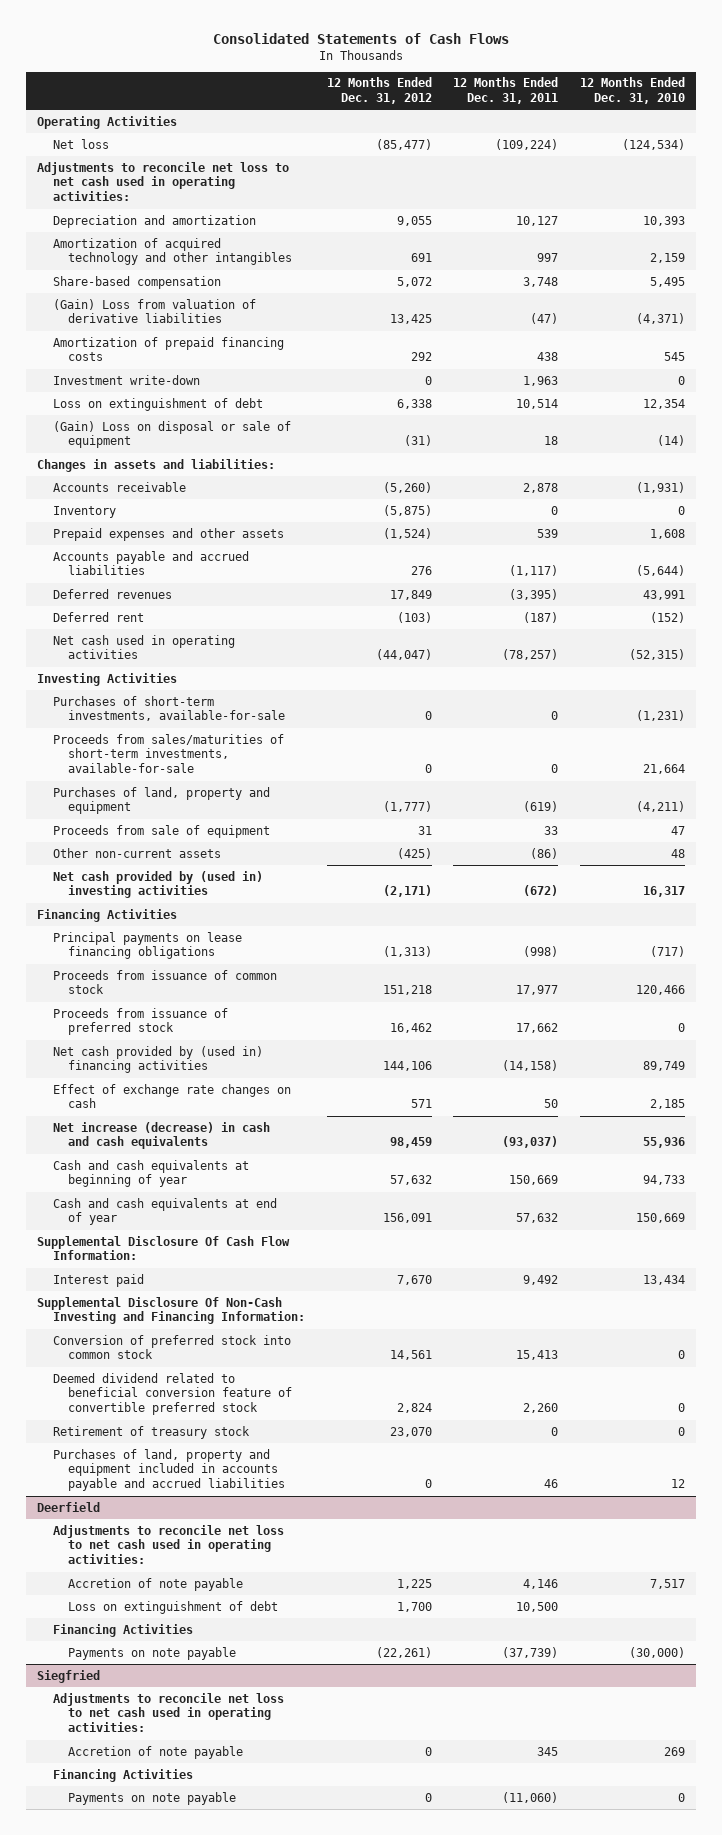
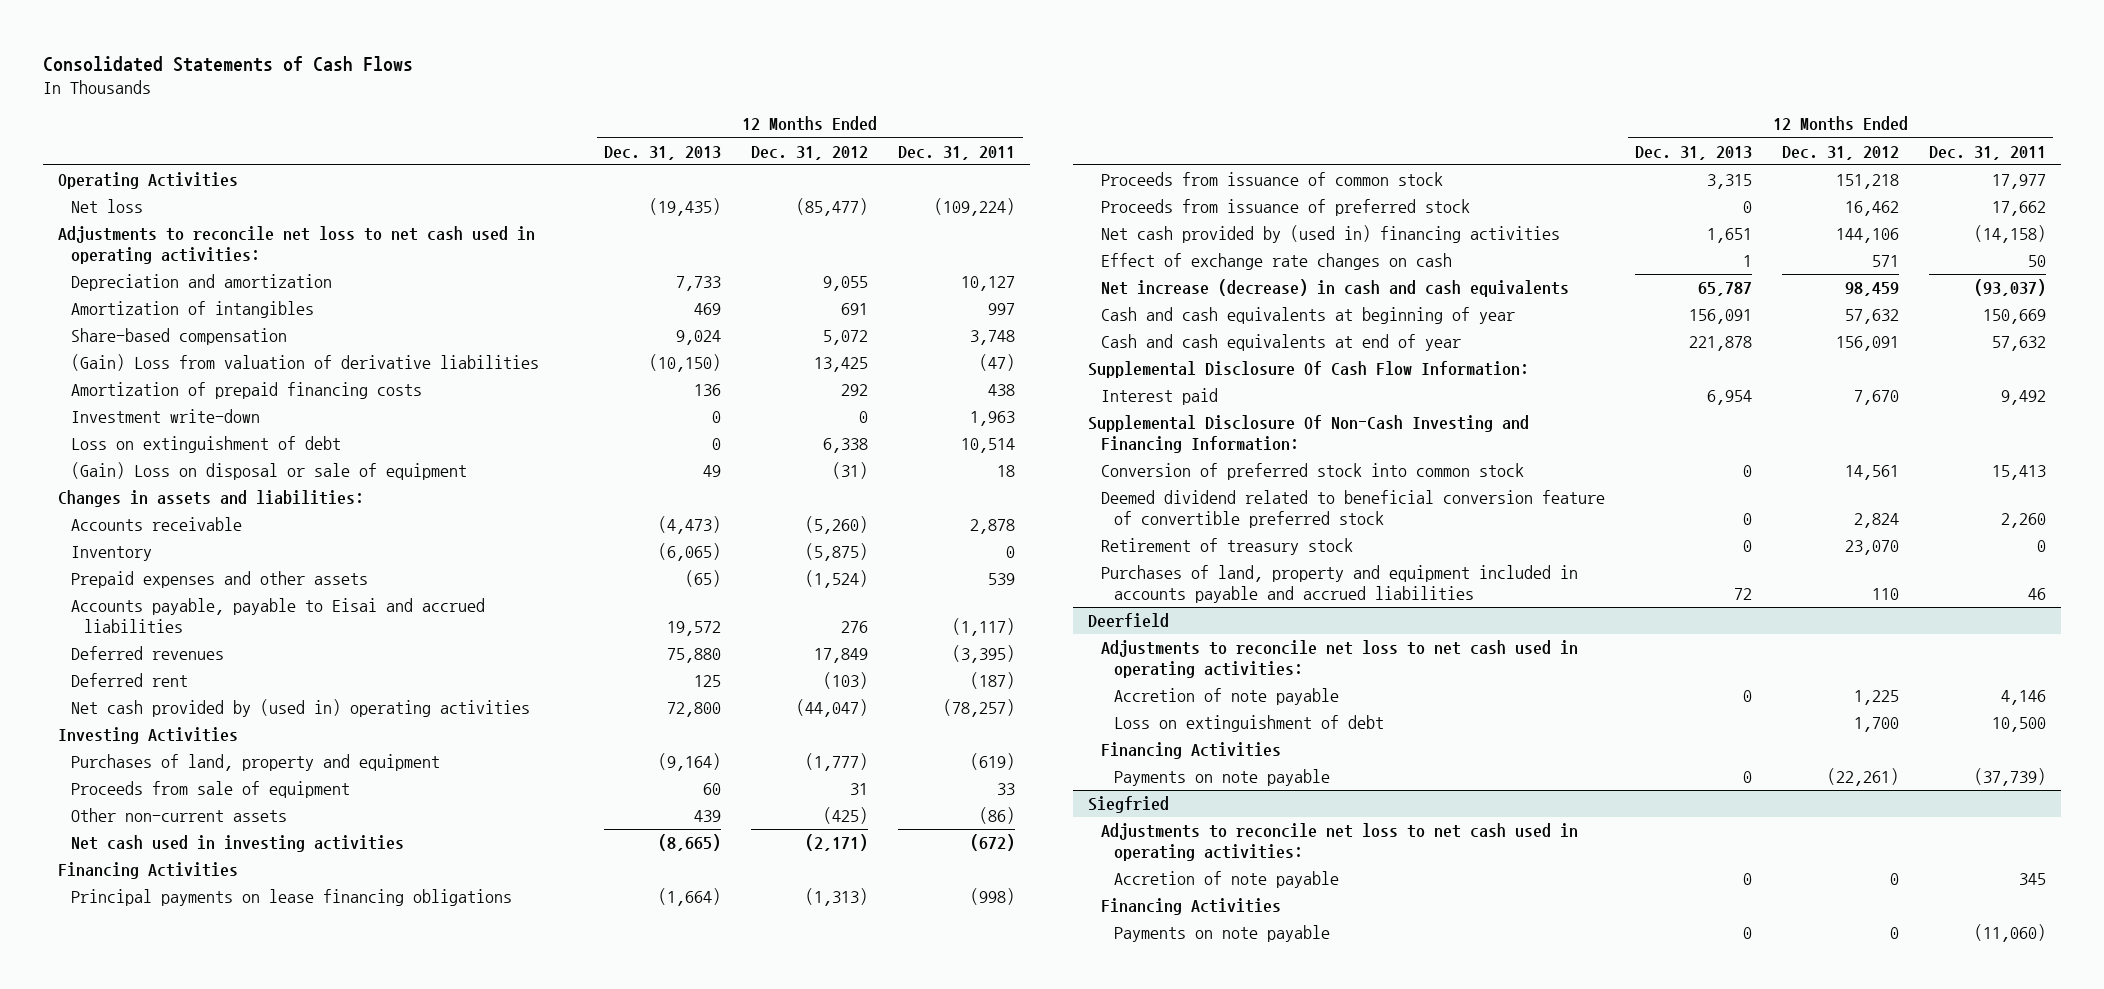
[579,77,685,105] 12 Months Ended Dec. 31, 2010 -> none
none -> [604,145,722,160] Dec. 31, 2013
[52,237,293,266] Amortization of acquired technology and other intangibles -> [70,301,314,319] Amortization of intangibles
[52,550,249,576] Accounts payable and accrued liabilities -> [70,598,485,634] Accounts payable, payable to Eisai and accrued liabilities
[52,634,235,660] Net cash used in operating activities -> [70,699,530,718] Net cash provided by (used in) operating activities
[52,695,286,722] Purchases of short-term investments, available-for-sale -> none
[52,733,284,774] Proceeds from sales/maturities of short-term investments, available-for-sale -> none
[52,870,263,899] Net cash provided by (used in) investing activities -> [70,835,404,853] Net cash used in investing activities
[424,1479,432,1489] 0 -> [1872,588,1900,601] 110

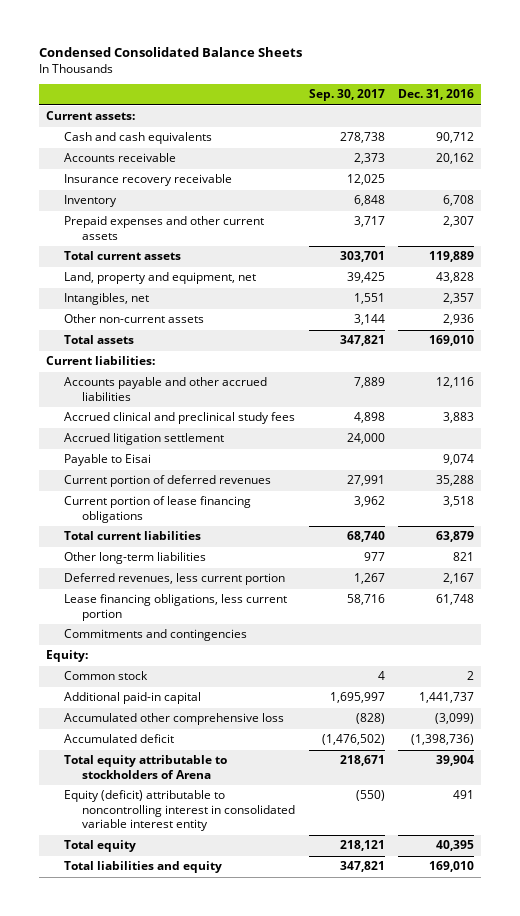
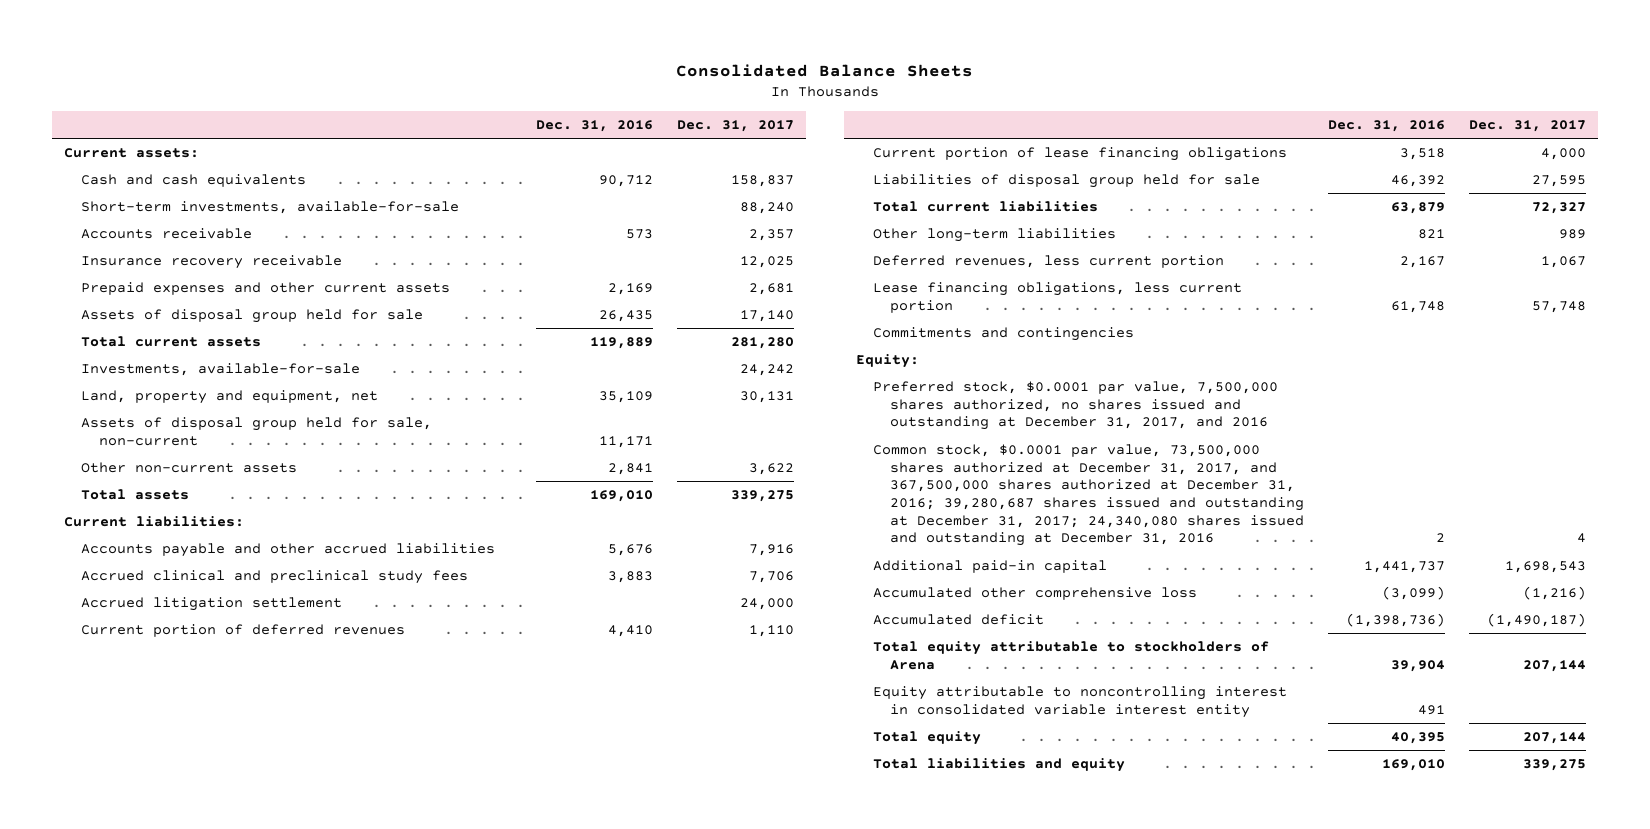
[39,47,303,58] Condensed Consolidated Balance Sheets -> [676,63,974,77] Consolidated Balance Sheets
[308,89,385,102] Sep. 30, 2017 -> none
none -> [677,120,795,133] Dec. 31, 2017
none -> [81,201,460,215] Short-term investments, available-for-sale
[436,153,475,165] 20,162 -> [626,229,654,240] 573
[64,195,118,208] Inventory -> none
[443,216,475,228] 2,307 -> [608,283,654,296] 2,169
none -> [81,309,424,324] Assets of disposal group held for sale
[64,293,150,306] Intangibles, net -> none
none -> [81,363,361,377] Investments, available-for-sale
[436,272,475,284] 43,828 -> [599,391,654,404] 35,109
none -> [81,417,433,446] Assets of disposal group held for sale, non-current
[443,314,475,326] 2,936 -> [608,463,654,476] 2,841
[436,377,475,389] 12,116 -> [608,544,654,557] 5,676
[64,454,152,467] Payable to Eisai -> none
[436,475,475,487] 35,288 -> [608,625,654,638] 4,410
none -> [872,174,1260,189] Liabilities of disposal group held for sale
none -> [872,381,1278,431] Preferred stock, $0.0001 par value, 7,500,000 shares authorized, no shares issued and outstanding at December 31, 2017, and 2016
[64,671,149,681] Common stock -> [872,444,1305,547] Common stock, $0.0001 par value, 73,500,000 shares authorized at December 31, 2017, and 367,500,000 shares authorized at December 31, 2016; 39,280,687 shares issued and outstanding at December 31, 2017; 24,340,080 shares issued and outstanding at December 31, 2016
[64,790,296,832] Equity (deficit) attributable to noncontrolling interest in consolidated variable interest entity -> [872,686,1287,718] Equity attributable to noncontrolling interest in consolidated variable interest entity

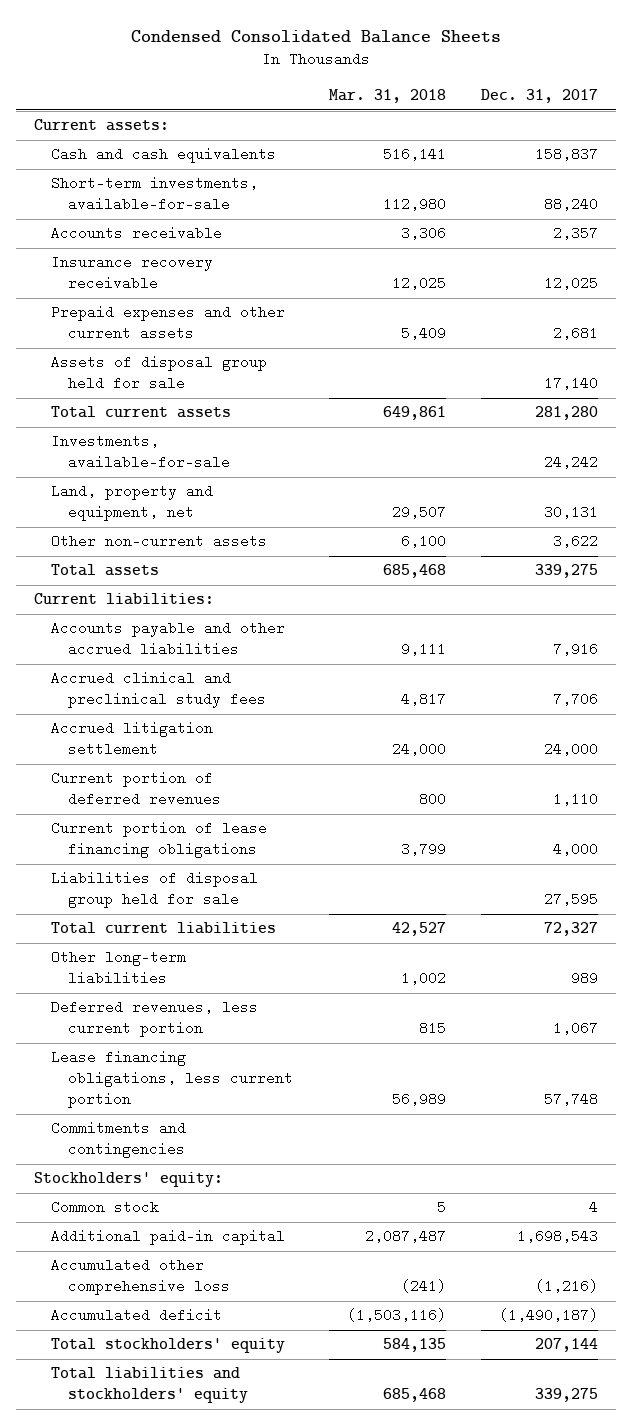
[676,63,974,77] Consolidated Balance Sheets -> [131,30,502,44] Condensed Consolidated Balance Sheets
[536,120,654,133] Dec. 31, 2016 -> none
none -> [328,89,446,104] Mar. 31, 2018
[81,417,433,446] Assets of disposal group held for sale, non-current -> none
[872,381,1278,431] Preferred stock, $0.0001 par value, 7,500,000 shares authorized, no shares issued and outstanding at December 31, 2017, and 2016 -> none
[855,354,919,369] Equity: -> [34,1172,224,1188] Stockholders' equity:
[872,444,1305,547] Common stock, $0.0001 par value, 73,500,000 shares authorized at December 31, 2017, and 367,500,000 shares authorized at December 31, 2016; 39,280,687 shares issued and outstanding at December 31, 2017; 24,340,080 shares issued and outstanding at December 31, 2016 -> [51,1200,160,1215] Common stock
[872,686,1287,718] Equity attributable to noncontrolling interest in consolidated variable interest entity -> none
[872,731,981,746] Total equity -> none
[872,641,1269,670] Total equity attributable to stockholders of Arena -> [51,1338,286,1354] Total stockholders' equity
[872,758,1125,773] Total liabilities and equity -> [51,1367,248,1404] Total liabilities and stockholders' equity

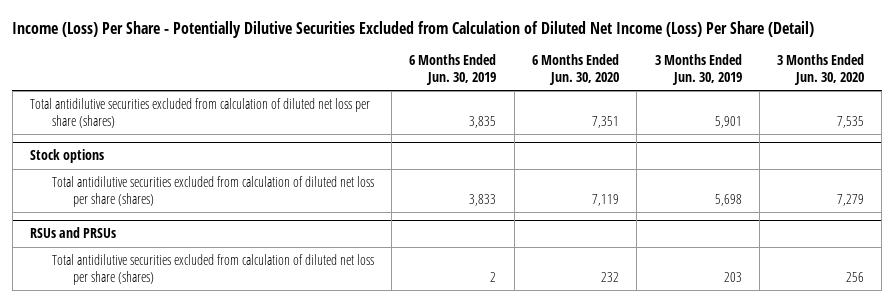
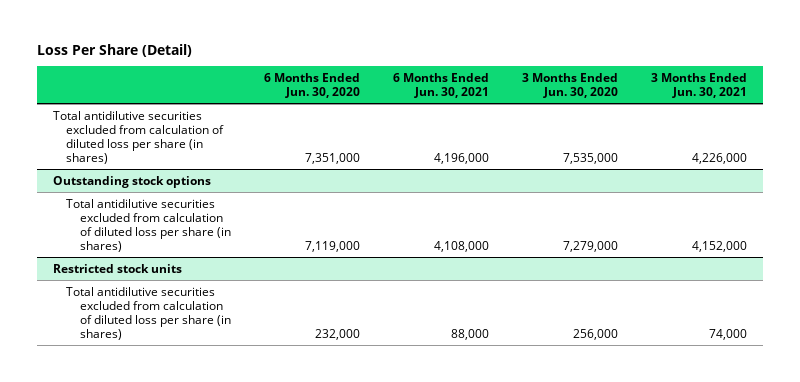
[12,20,815,38] Income (Loss) Per Share - Potentially Dilutive Securities Excluded from Calculation of Diluted Net Income (Loss) Per Share (Detail) -> [36,43,192,57] Loss Per Share (Detail)
[409,54,497,85] 6 Months Ended Jun. 30, 2019 -> none
[654,54,742,85] 3 Months Ended Jun. 30, 2019 -> none
none -> [392,73,489,99] 6 Months Ended Jun. 30, 2021
none -> [650,73,747,99] 3 Months Ended Jun. 30, 2021
[30,227,117,239] RSUs and PRSUs -> none
[30,98,371,128] Total antidilutive securities excluded from calculation of diluted net loss per share (shares) -> [53,110,225,164] Total antidilutive securities excluded from calculation of diluted loss per share (in shares)
[591,115,619,128] 7,351 -> [304,152,360,164] 7,351,000
[837,115,865,128] 7,535 -> [562,152,618,164] 7,535,000
[30,149,105,164] Stock options -> [53,175,212,188] Outstanding stock options
[51,176,374,207] Total antidilutive securities excluded from calculation of diluted net loss per share (shares) -> [66,198,231,252] Total antidilutive securities excluded from calculation of diluted loss per share (in shares)
[591,193,619,206] 7,119 -> [304,240,360,252] 7,119,000
[837,193,865,206] 7,279 -> [562,240,618,252] 7,279,000
none -> [53,263,183,273] Restricted stock units
[51,254,374,285] Total antidilutive securities excluded from calculation of diluted net loss per share (shares) -> [66,286,231,340] Total antidilutive securities excluded from calculation of diluted loss per share (in shares)
[600,271,619,282] 232 -> [314,328,360,340] 232,000
[846,271,865,282] 256 -> [572,328,618,340] 256,000

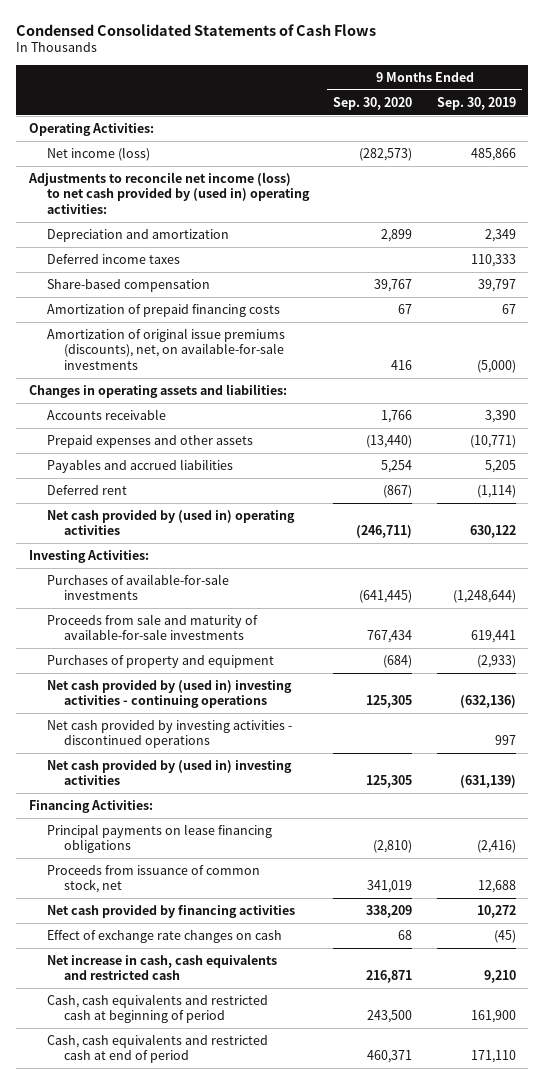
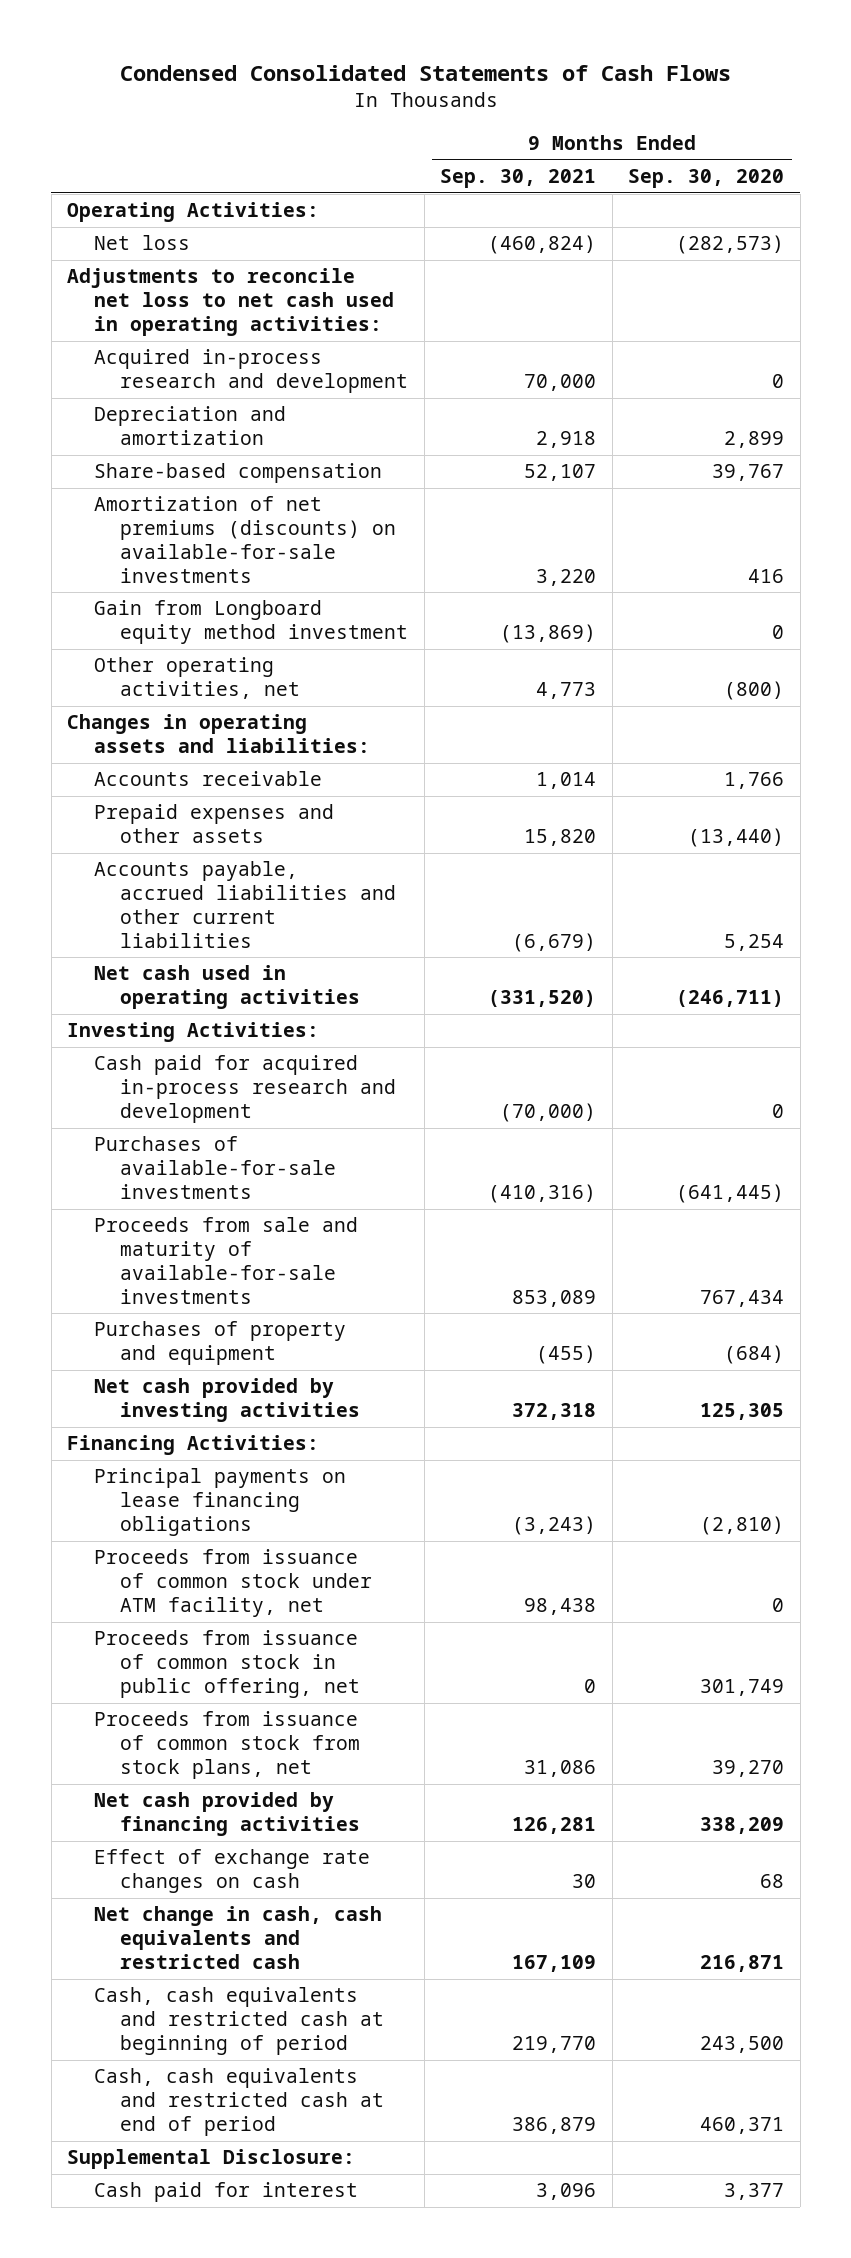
[436,96,516,110] Sep. 30, 2019 -> none
none -> [440,169,597,189] Sep. 30, 2021
[46,146,150,161] Net income (loss) -> [93,235,190,251] Net loss
[27,171,310,214] Adjustments to reconcile net income (loss) to net cash provided by (used in) operating activities: -> [67,268,394,336] Adjustments to reconcile net loss to net cash used in operating activities:
none -> [93,349,409,394] Acquired in-process research and development
[46,253,180,264] Deferred income taxes -> none
[46,303,280,317] Amortization of prepaid financing costs -> none
[46,327,285,370] Amortization of original issue premiums (discounts), net, on available-for-sale investments -> [93,496,397,583] Amortization of net premiums (discounts) on available-for-sale investments
none -> [93,600,409,645] Gain from Longboard equity method investment
none -> [93,657,301,700] Other operating activities, net
[46,484,127,495] Deferred rent -> none
[46,458,233,473] Payables and accrued liabilities -> [93,861,397,948] Accounts payable, accrued liabilities and other current liabilities
[46,509,295,536] Net cash provided by (used in) operating activities -> [93,965,361,1010] Net cash used in operating activities
none -> [93,1055,397,1123] Cash paid for acquired in-process research and development
[46,679,292,709] Net cash provided by (used in) investing activities - continuing operations -> none
[46,719,292,749] Net cash provided by investing activities - discontinued operations -> none
[46,759,292,786] Net cash provided by (used in) investing activities -> [93,1378,361,1423] Net cash provided by investing activities
[46,864,260,894] Proceeds from issuance of common stock, net -> [93,1549,373,1617] Proceeds from issuance of common stock under ATM facility, net
[367,880,413,894] 341,019 -> [772,1597,785,1612] 0
none -> [93,1630,361,1698] Proceeds from issuance of common stock in public offering, net
none -> [93,1711,361,1779] Proceeds from issuance of common stock from stock plans, net
[46,953,277,981] Net increase in cash, cash equivalents and restricted cash -> [93,1906,382,1969] Net change in cash, cash equivalents and restricted cash
none -> [67,2149,356,2170] Supplemental Disclosure:
none -> [93,2182,358,2203] Cash paid for interest

